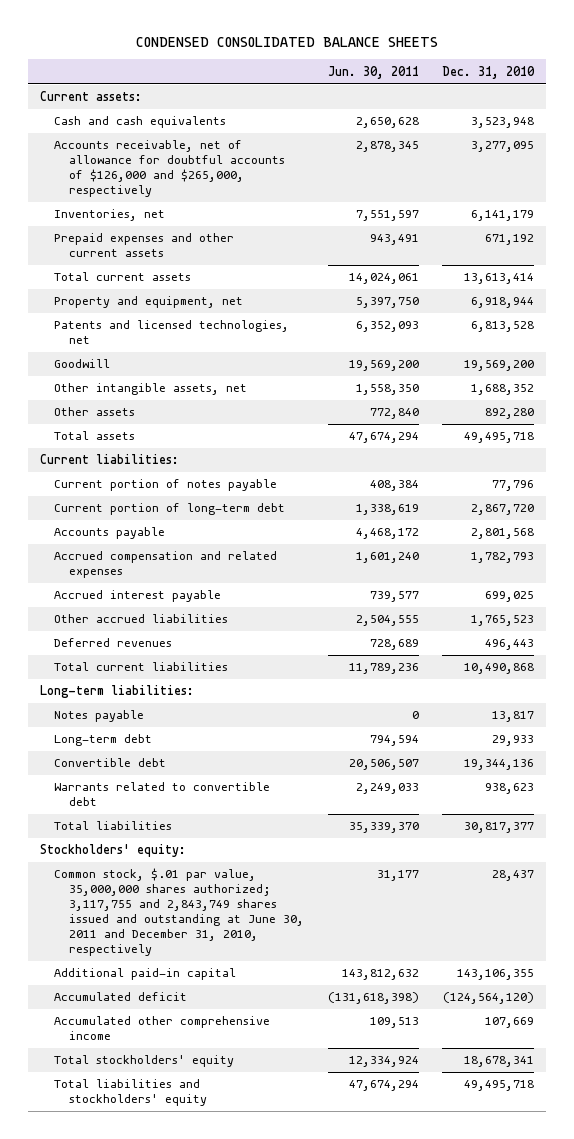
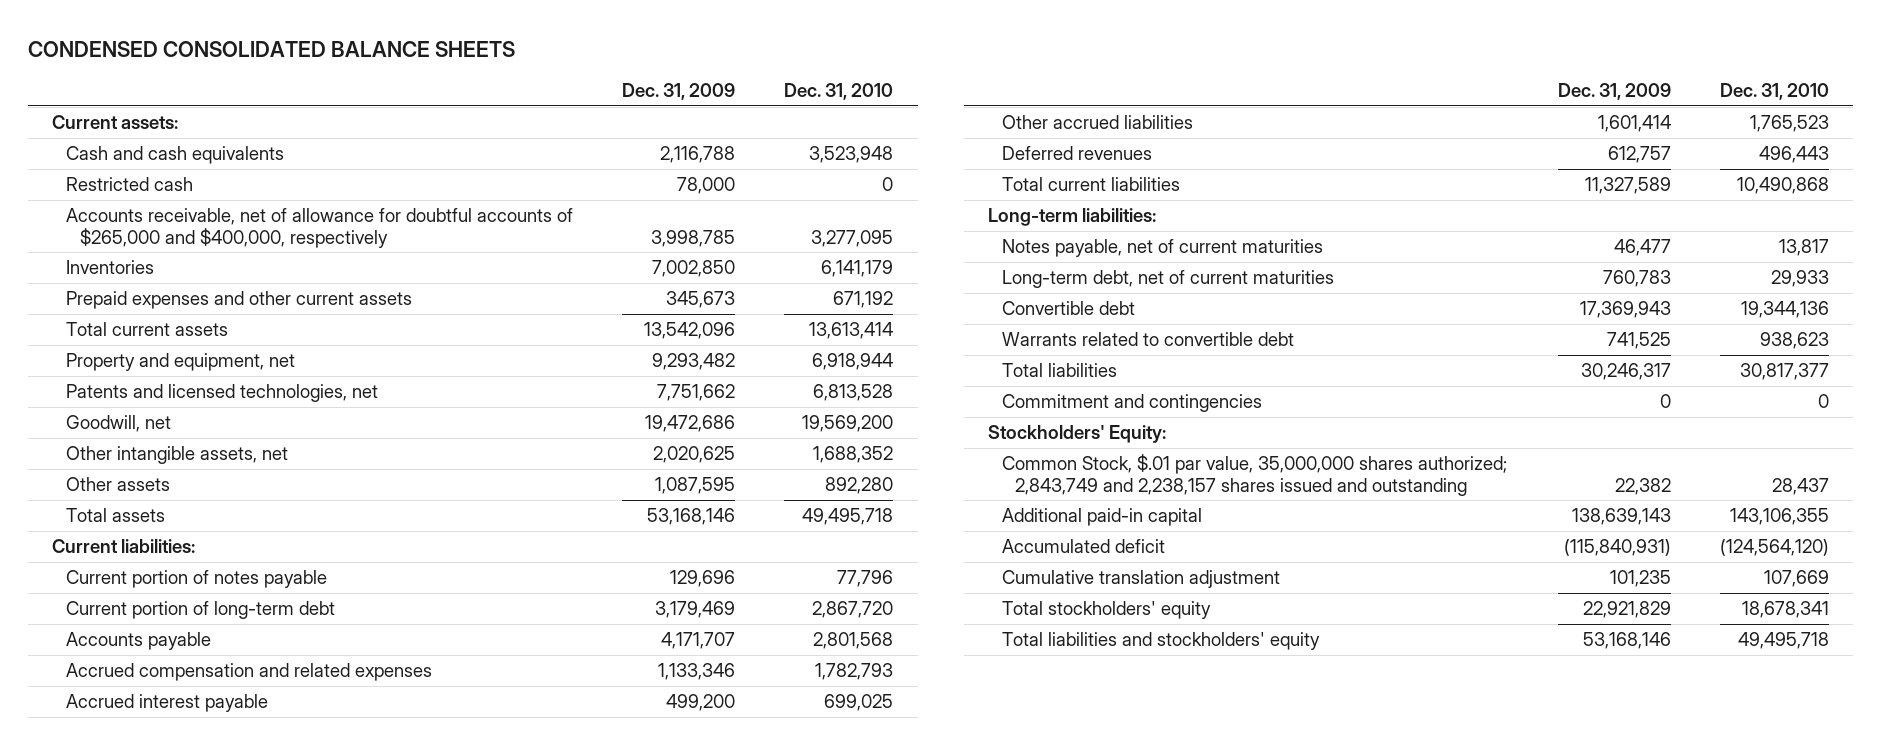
[327,65,419,79] Jun. 30, 2011 -> none
none -> [622,83,736,101] Dec. 31, 2009
none -> [66,177,194,192] Restricted cash
[54,140,285,198] Accounts receivable, net of allowance for doubtful accounts of $126,000 and $265,000, respectively -> [66,208,574,248] Accounts receivable, net of allowance for doubtful accounts of $265,000 and $400,000, respectively
[54,209,166,222] Inventories, net -> [66,260,155,275] Inventories
[54,359,111,369] Goodwill -> [66,415,172,433] Goodwill, net
[54,710,145,723] Notes payable -> [1001,239,1323,258] Notes payable, net of current maturities
[54,734,153,747] Long-term debt -> [1001,270,1334,289] Long-term debt, net of current maturities
none -> [1001,394,1262,413] Commitment and contingencies
[39,844,186,858] Stockholders' equity: -> [988,425,1167,444] Stockholders' Equity:
[54,868,304,956] Common stock, $.01 par value, 35,000,000 shares authorized; 3,117,755 and 2,843,749 shares issued and outstanding at June 30, 2011 and December 31, 2010, respectively -> [1001,454,1507,496] Common Stock, $.01 par value, 35,000,000 shares authorized; 2,843,749 and 2,238,157 shares issued and outstanding
[54,1016,271,1041] Accumulated other comprehensive income -> [1001,570,1280,589] Cumulative translation adjustment

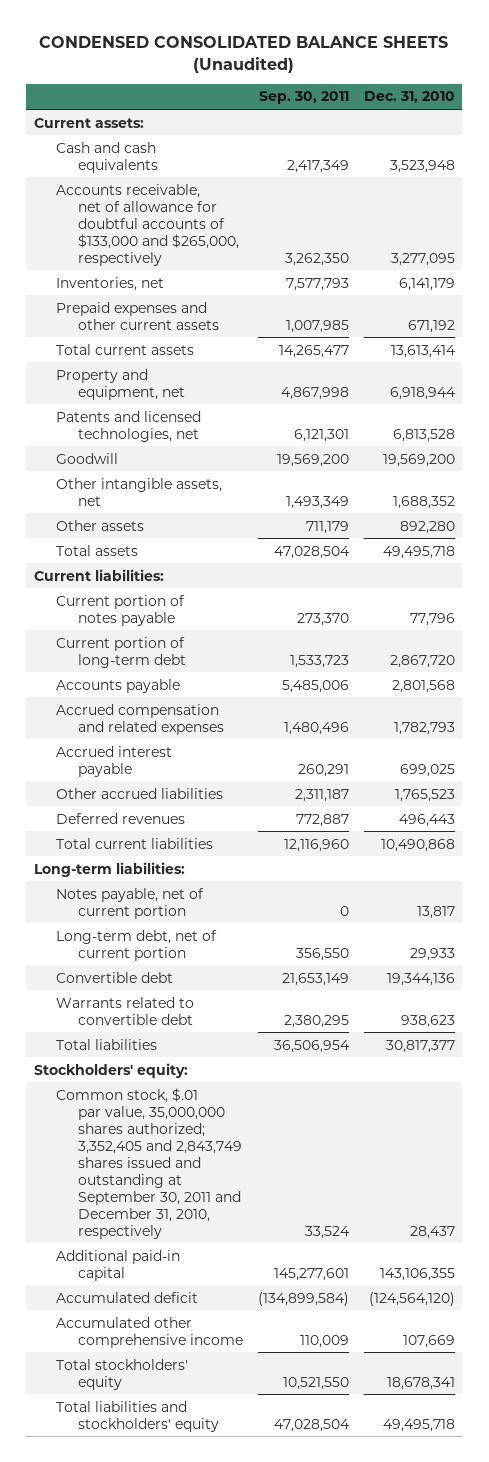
[27,40,515,57] CONDENSED CONSOLIDATED BALANCE SHEETS -> [39,36,449,73] CONDENSED CONSOLIDATED BALANCE SHEETS (Unaudited)
[622,83,736,101] Dec. 31, 2009 -> none
none -> [258,91,349,105] Sep. 30, 2011
[66,177,194,192] Restricted cash -> none
[66,208,574,248] Accounts receivable, net of allowance for doubtful accounts of $265,000 and $400,000, respectively -> [55,183,239,266] Accounts receivable, net of allowance for doubtful accounts of $133,000 and $265,000, respectively
[66,260,155,275] Inventories -> [55,276,164,291] Inventories, net
[66,415,172,433] Goodwill, net -> [55,452,118,464] Goodwill
[1001,239,1323,258] Notes payable, net of current maturities -> [55,887,204,919] Notes payable, net of current portion
[1001,270,1334,289] Long-term debt, net of current maturities -> [55,929,217,961] Long-term debt, net of current portion
[1001,394,1262,413] Commitment and contingencies -> none
[988,425,1167,444] Stockholders' Equity: -> [33,1062,188,1078] Stockholders' equity:
[1001,454,1507,496] Common Stock, $.01 par value, 35,000,000 shares authorized; 2,843,749 and 2,238,157 shares issued and outstanding -> [55,1087,242,1239] Common stock, $.01 par value, 35,000,000 shares authorized; 3,352,405 and 2,843,749 shares issued and outstanding at September 30, 2011 and December 31, 2010, respectively
[1001,570,1280,589] Cumulative translation adjustment -> [55,1316,243,1348] Accumulated other comprehensive income

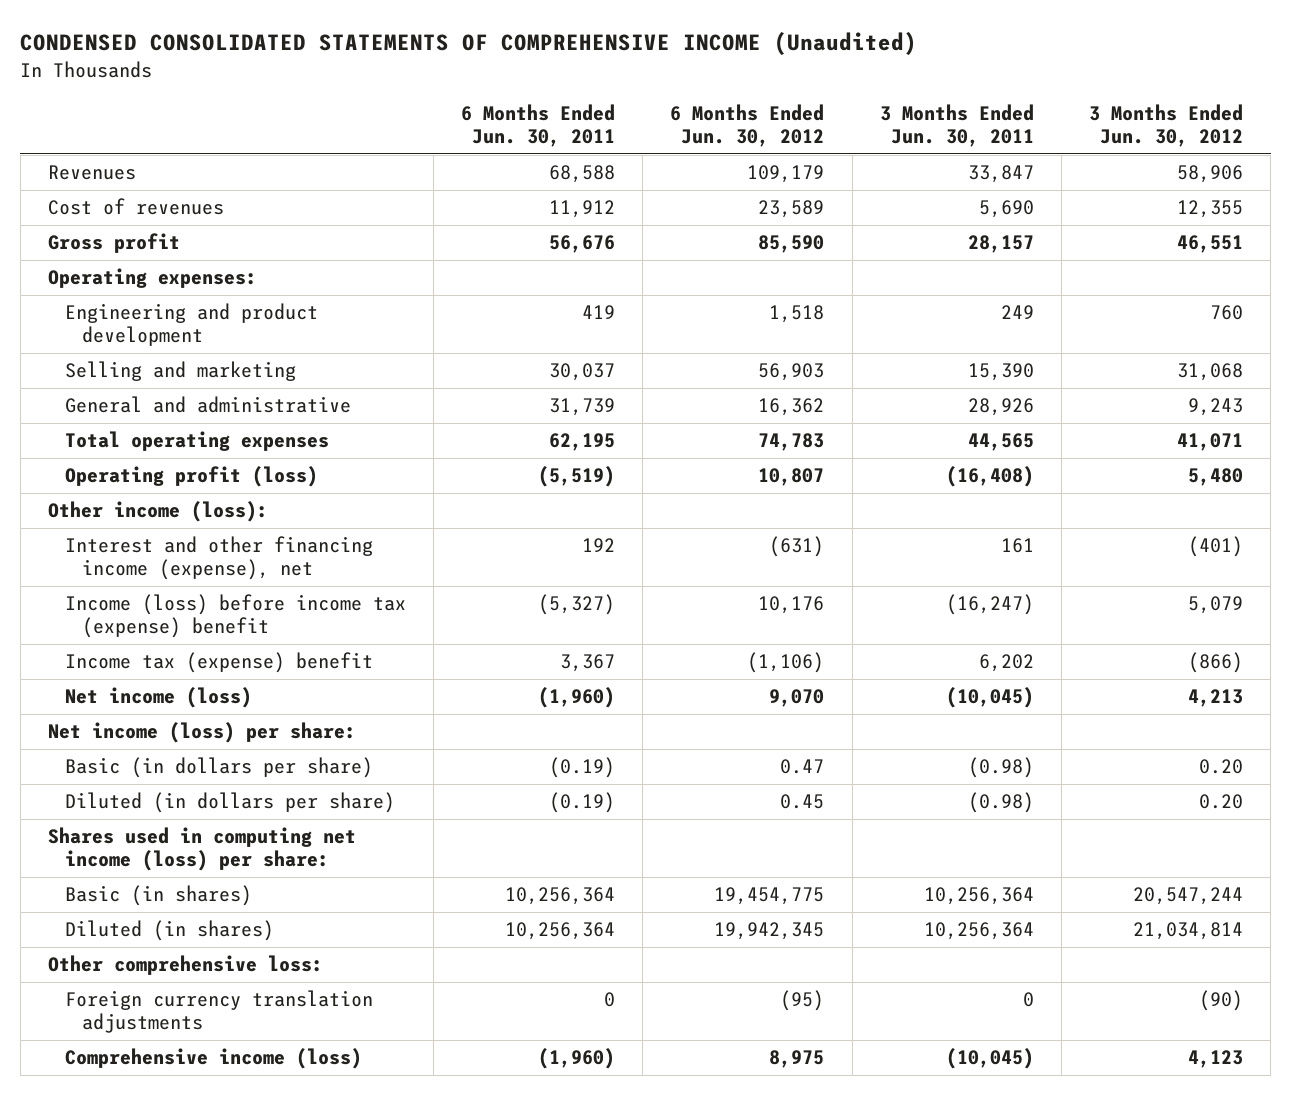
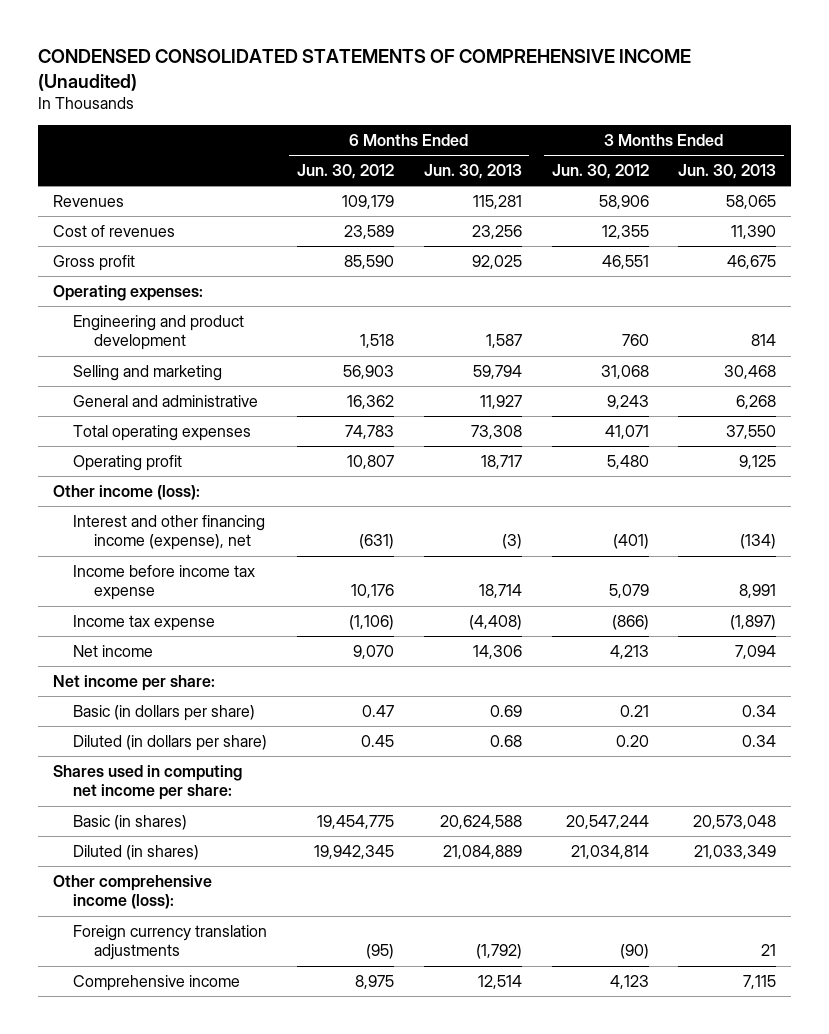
[461,104,616,147] 6 Months Ended Jun. 30, 2011 -> none
[879,104,1034,147] 3 Months Ended Jun. 30, 2011 -> none
none -> [423,164,522,180] Jun. 30, 2013
none -> [678,164,777,180] Jun. 30, 2013
[64,466,318,488] Operating profit (loss) -> [73,454,183,471] Operating profit
[64,594,406,639] Income (loss) before income tax (expense) benefit -> [73,564,256,601] Income before income tax expense
[64,652,373,674] Income tax (expense) benefit -> [73,614,216,631] Income tax expense
[64,687,252,709] Net income (loss) -> [73,644,154,657] Net income
[48,722,357,744] Net income (loss) per share: -> [52,674,215,691] Net income per share:
[1199,759,1244,775] 0.20 -> [619,704,649,717] 0.21
[48,827,357,872] Shares used in computing net income (loss) per share: -> [52,764,242,801] Shares used in computing net income per share:
[48,955,324,976] Other comprehensive loss: -> [52,874,212,910] Other comprehensive income (loss):
[64,1048,362,1070] Comprehensive income (loss) -> [73,974,241,991] Comprehensive income

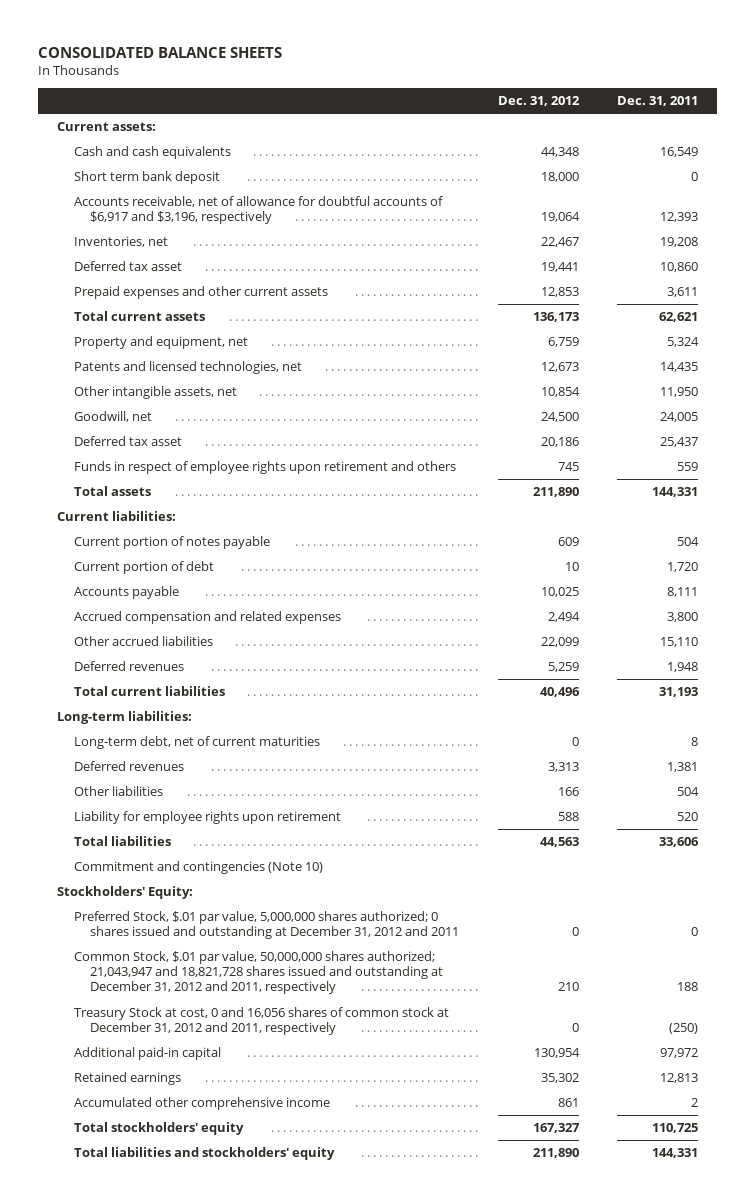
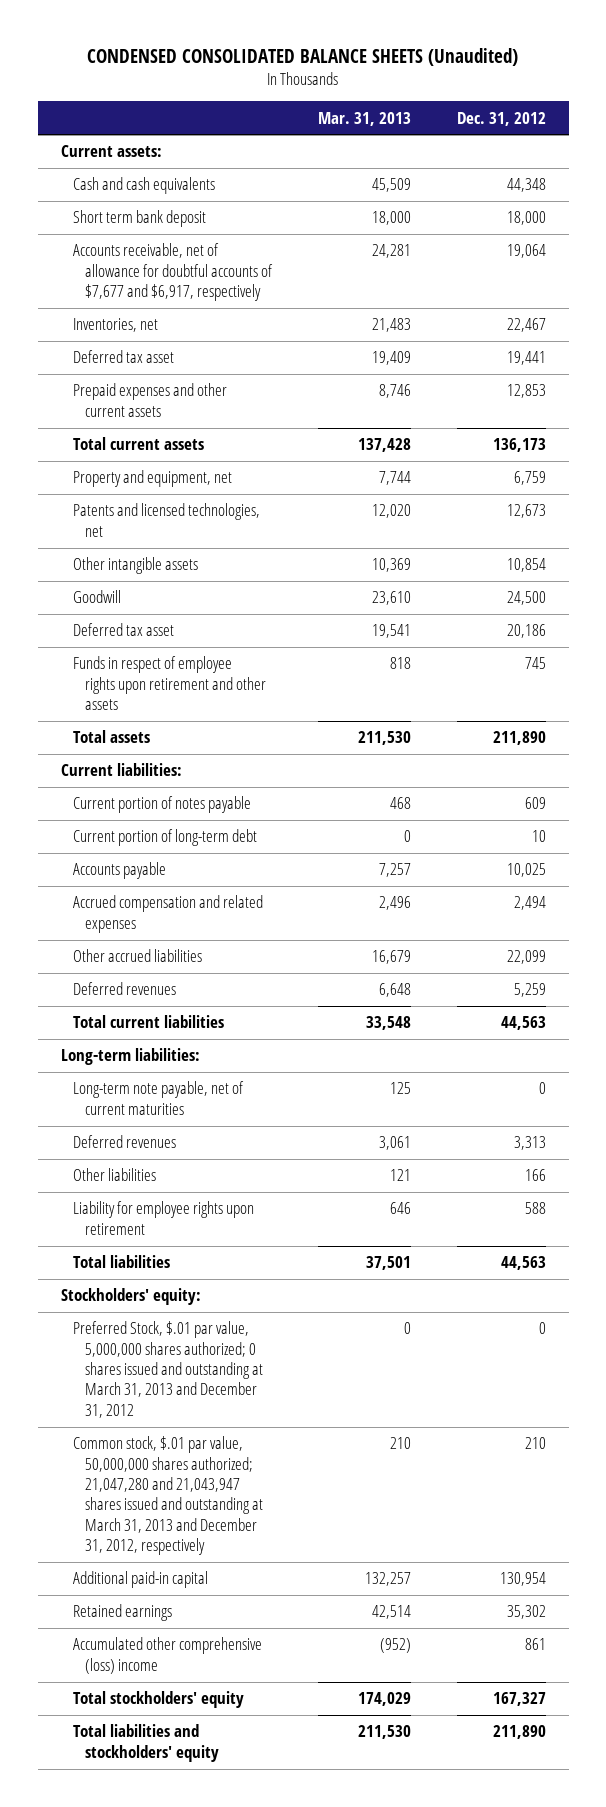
[38,47,283,59] CONSOLIDATED BALANCE SHEETS -> [87,47,519,66] CONDENSED CONSOLIDATED BALANCE SHEETS (Unaudited)
[616,96,698,107] Dec. 31, 2011 -> none
none -> [317,111,411,126] Mar. 31, 2013
[73,196,443,225] Accounts receivable, net of allowance for doubtful accounts of $6,917 and $3,196, respectively -> [72,243,273,302] Accounts receivable, net of allowance for doubtful accounts of $7,677 and $6,917, respectively
[73,386,237,400] Other intangible assets, net -> [72,557,198,575] Other intangible assets
[73,411,152,423] Goodwill, net -> [72,590,121,604] Goodwill
[73,461,456,475] Funds in respect of employee rights upon retirement and others -> [72,656,266,711] Funds in respect of employee rights upon retirement and other assets
[73,561,214,575] Current portion of debt -> [72,829,257,847] Current portion of long-term debt
[539,687,580,698] 40,496 -> [500,1016,546,1031] 44,563
[73,736,320,750] Long-term debt, net of current maturities -> [72,1081,244,1115] Long-term note payable, net of current maturities
[73,861,323,875] Commitment and contingencies (Note 10) -> none
[73,1007,449,1036] Treasury Stock at cost, 0 and 16,056 shares of common stock at December 31, 2012 and 2011, respectively -> none
[57,886,194,900] Stockholders' Equity: -> [60,1288,201,1306] Stockholders' equity:
[73,911,460,940] Preferred Stock, $.01 par value, 5,000,000 shares authorized; 0 shares issued and outstanding at December 31, 2012 and 2011 -> [72,1321,263,1418] Preferred Stock, $.01 par value, 5,000,000 shares authorized; 0 shares issued and outstanding at March 31, 2013 and December 31, 2012
[73,951,444,995] Common Stock, $.01 par value, 50,000,000 shares authorized; 21,043,947 and 18,821,728 shares issued and outstanding at December 31, 2012 and 2011, respectively -> [72,1436,263,1556] Common stock, $.01 par value, 50,000,000 shares authorized; 21,047,280 and 21,043,947 shares issued and outstanding at March 31, 2013 and December 31, 2012, respectively
[73,1097,330,1111] Accumulated other comprehensive income -> [72,1637,262,1674] Accumulated other comprehensive (loss) income

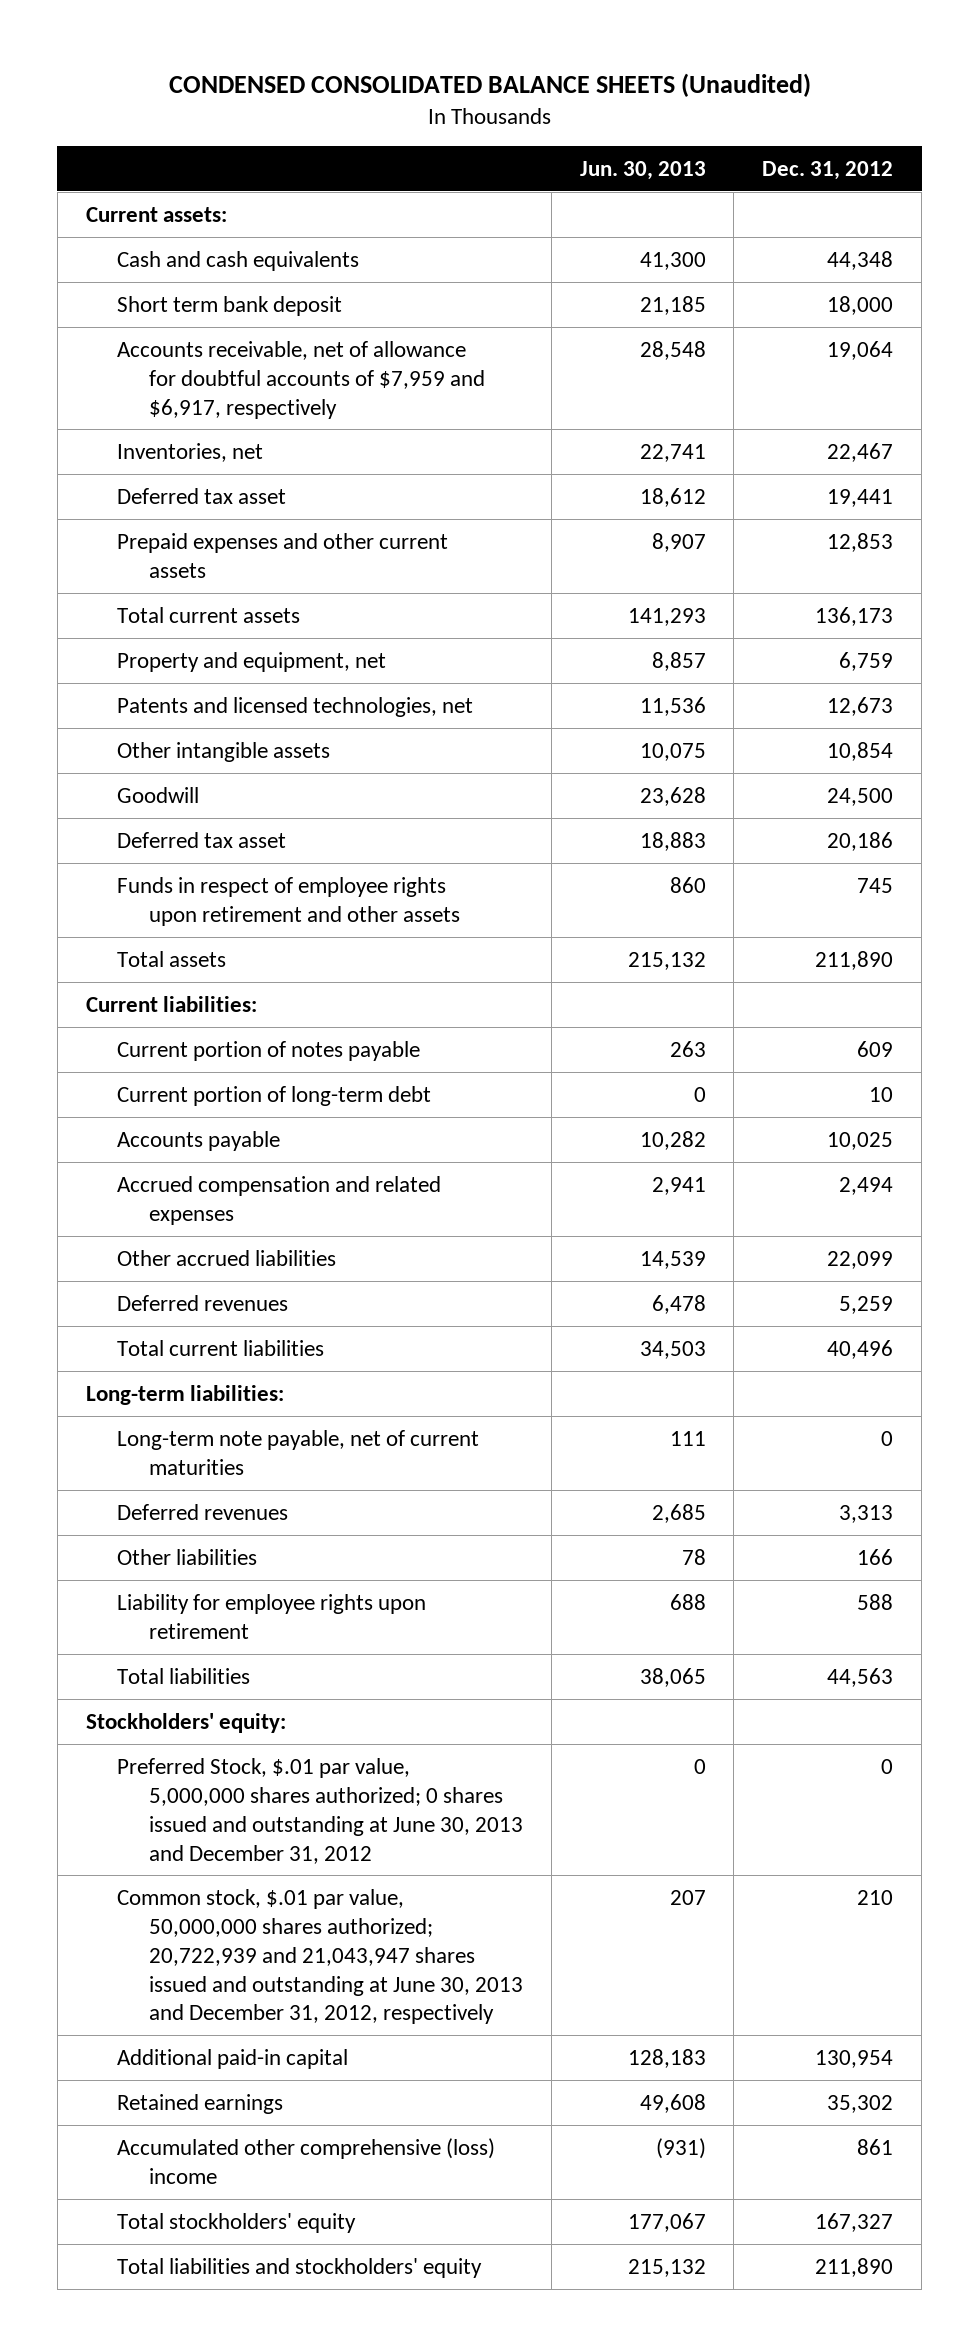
[317,111,411,126] Mar. 31, 2013 -> none
none -> [579,160,706,180] Jun. 30, 2013
[72,243,273,302] Accounts receivable, net of allowance for doubtful accounts of $7,677 and $6,917, respectively -> [117,340,485,419] Accounts receivable, net of allowance for doubtful accounts of $7,959 and $6,917, respectively
[500,1016,546,1031] 44,563 -> [827,1339,894,1359] 40,496
[72,1321,263,1418] Preferred Stock, $.01 par value, 5,000,000 shares authorized; 0 shares issued and outstanding at March 31, 2013 and December 31, 2012 -> [117,1757,523,1864] Preferred Stock, $.01 par value, 5,000,000 shares authorized; 0 shares issued and outstanding at June 30, 2013 and December 31, 2012
[72,1436,263,1556] Common stock, $.01 par value, 50,000,000 shares authorized; 21,047,280 and 21,043,947 shares issued and outstanding at March 31, 2013 and December 31, 2012, respectively -> [117,1888,523,2025] Common stock, $.01 par value, 50,000,000 shares authorized; 20,722,939 and 21,043,947 shares issued and outstanding at June 30, 2013 and December 31, 2012, respectively

